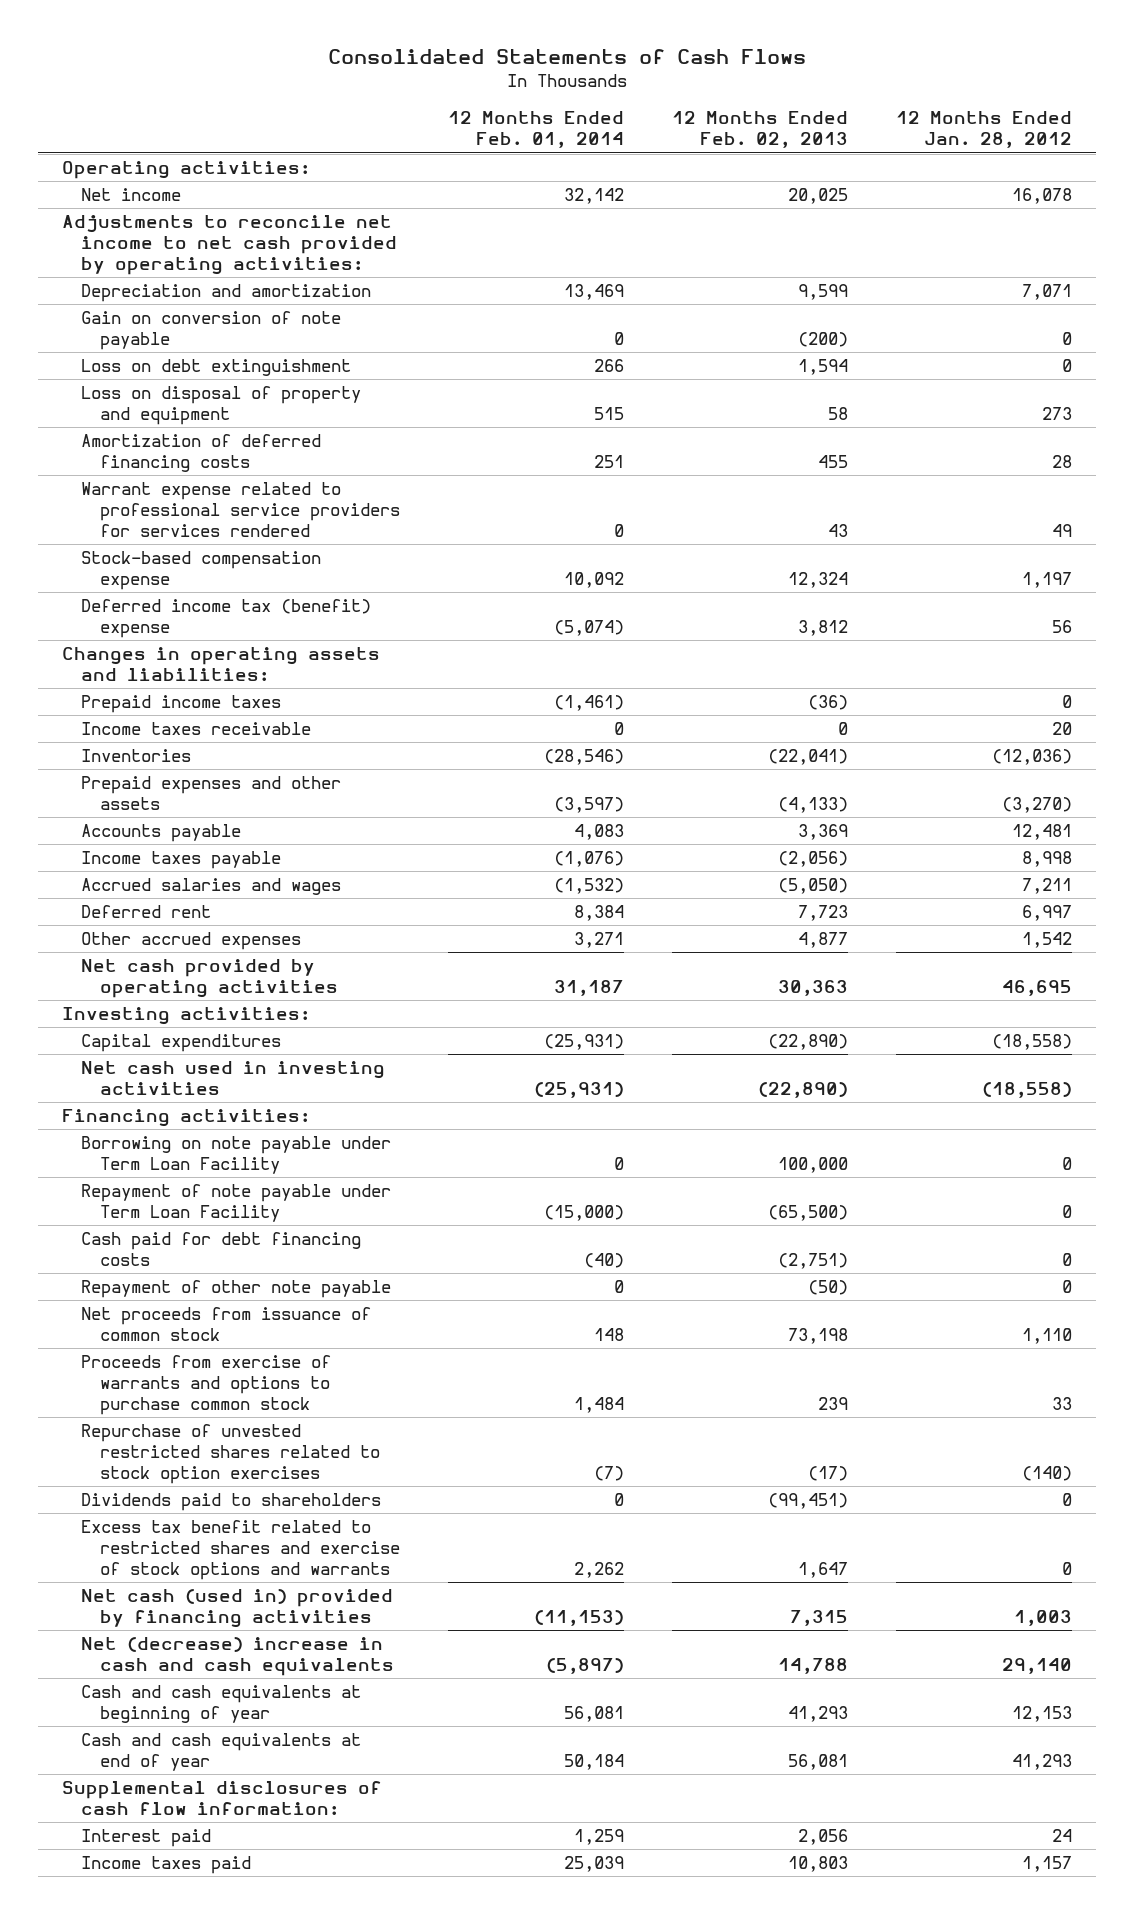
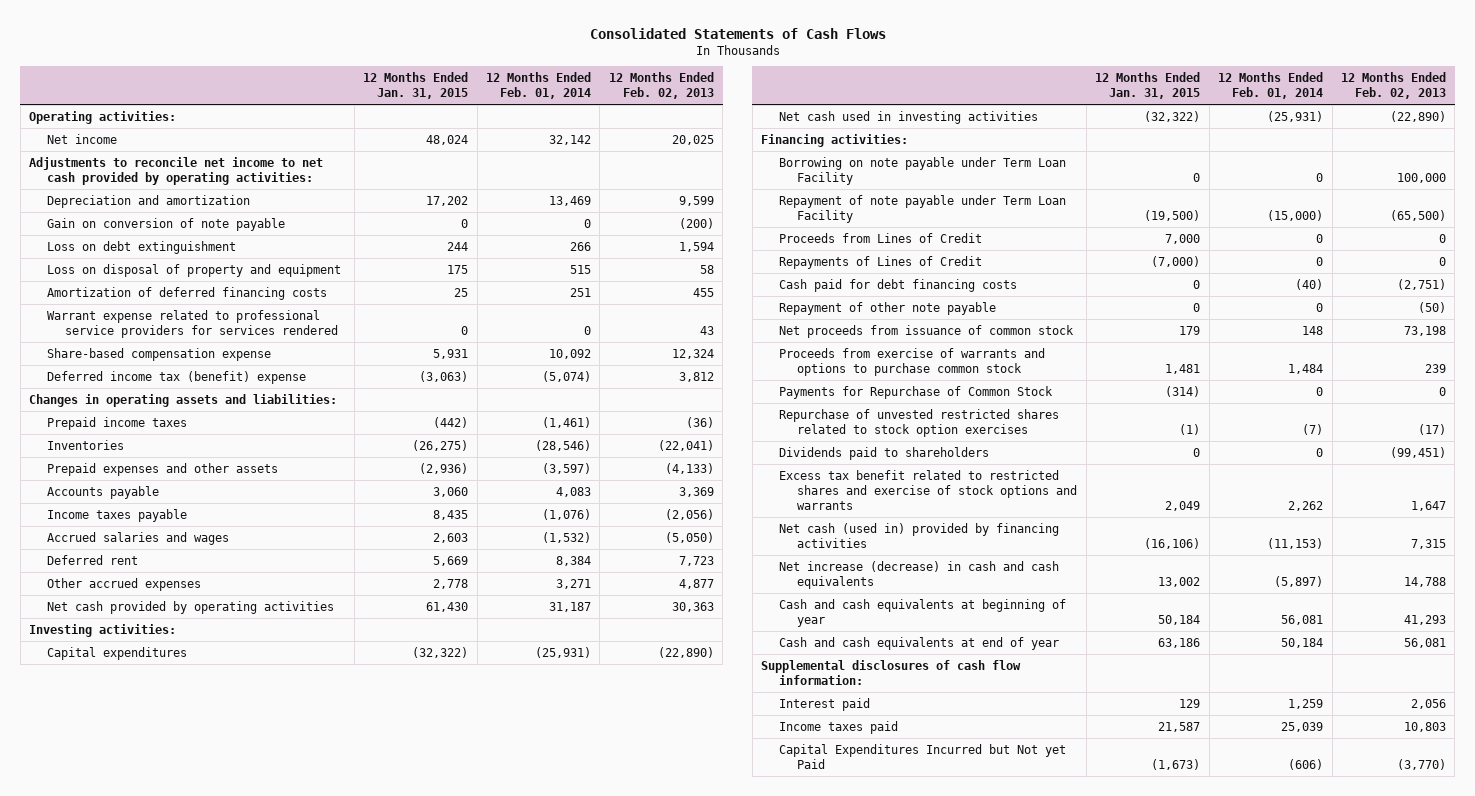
[895,111,1072,149] 12 Months Ended Jan. 28, 2012 -> none
none -> [363,72,469,100] 12 Months Ended Jan. 31, 2015
[80,551,321,591] Stock-based compensation expense -> [47,347,272,361] Share-based compensation expense
[80,722,311,736] Income taxes receivable -> none
none -> [779,232,983,243] Proceeds from Lines of Credit
none -> [779,255,983,269] Repayments of Lines of Credit
none -> [779,385,1054,399] Payments for Repurchase of Common Stock
[80,1637,394,1677] Net (decrease) increase in cash and cash equivalents -> [779,560,1060,589] Net increase (decrease) in cash and cash equivalents
none -> [779,743,1067,769] Capital Expenditures Incurred but Not yet Paid

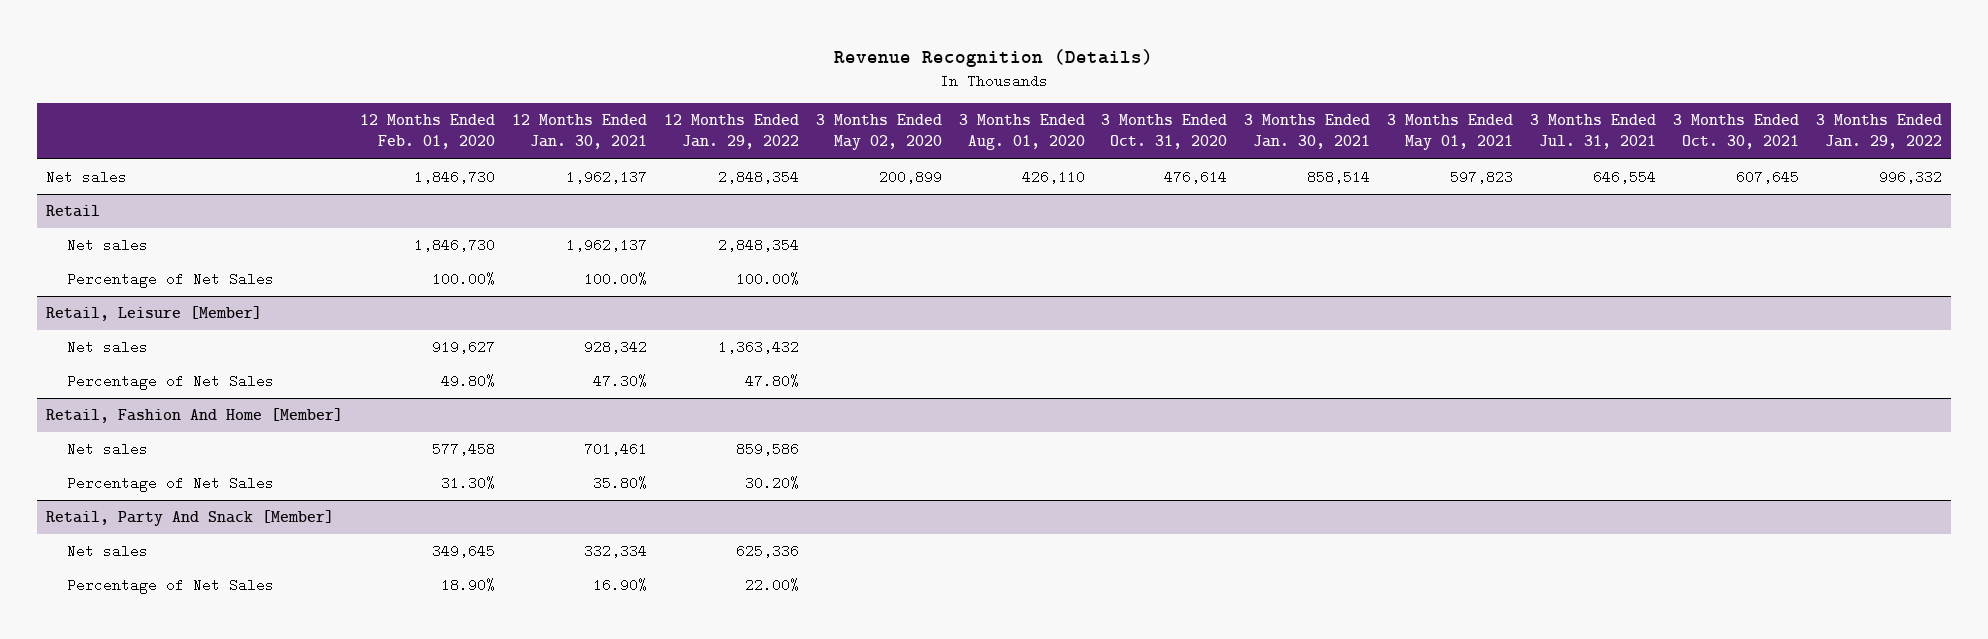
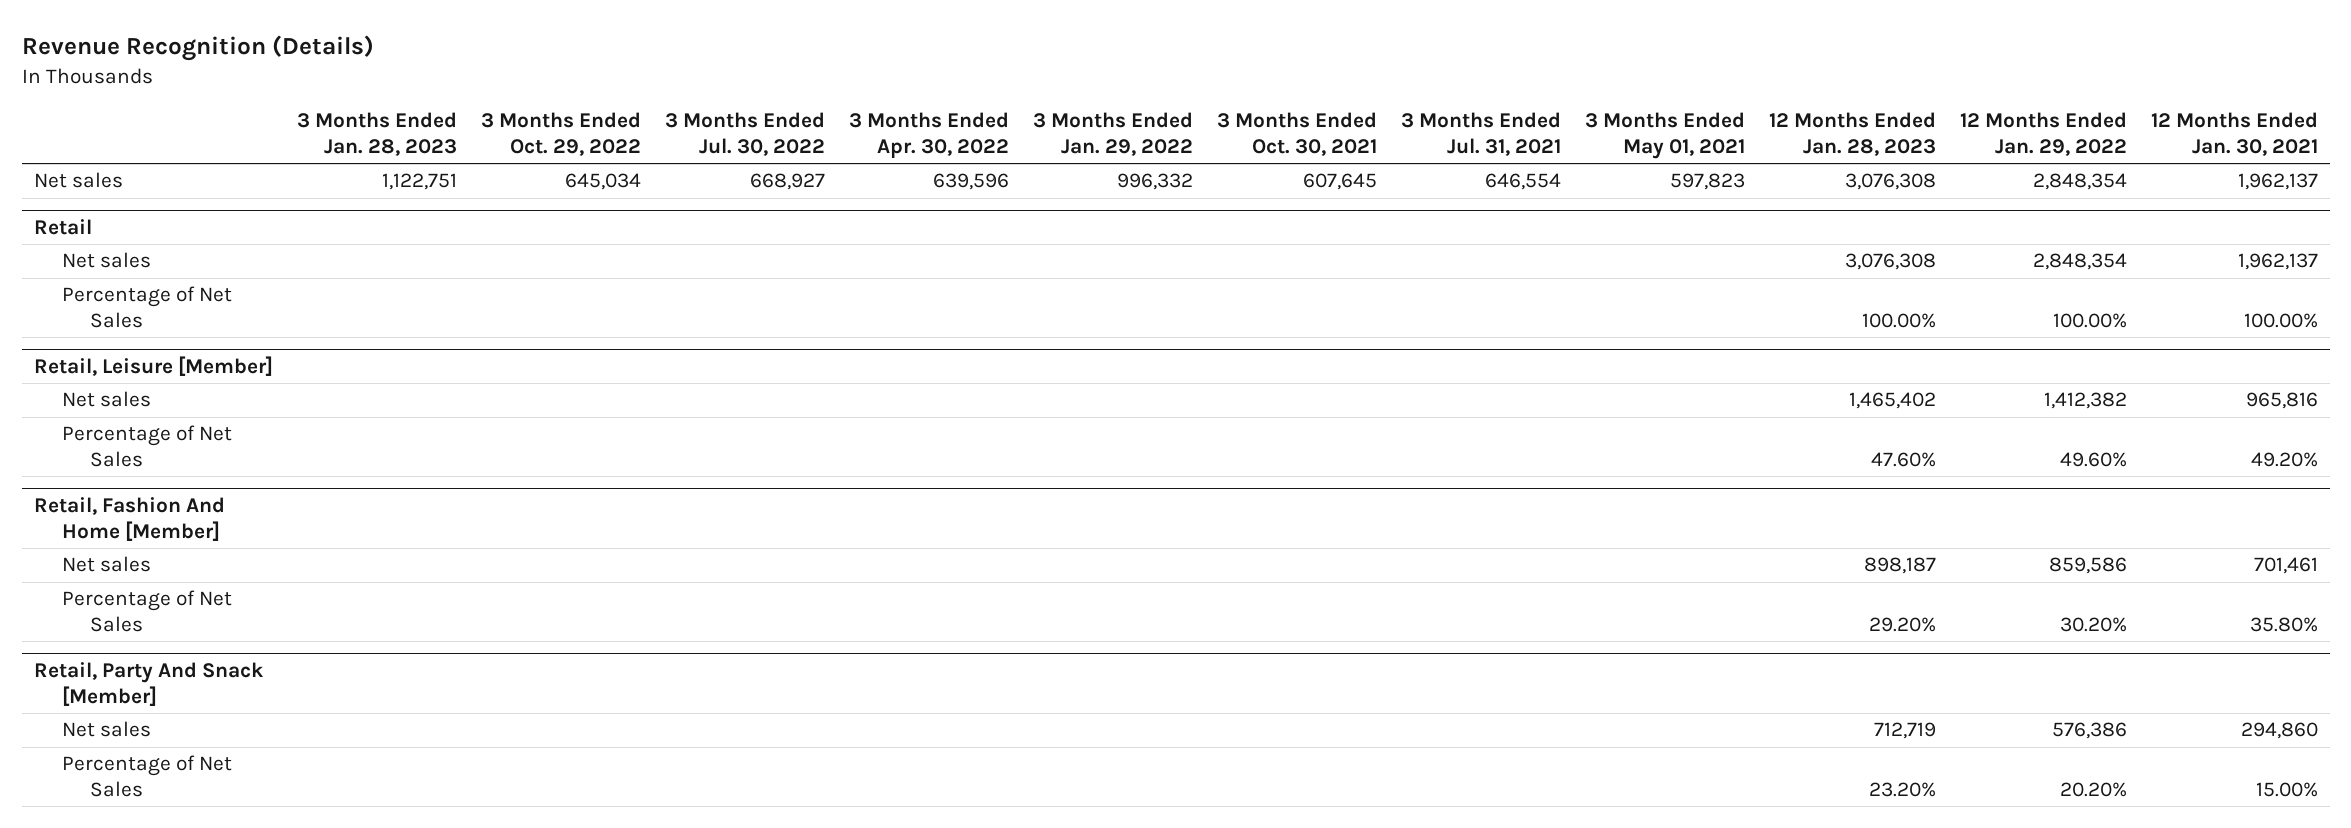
[359,114,495,150] 12 Months Ended Feb. 01, 2020 -> none
[815,114,942,151] 3 Months Ended May 02, 2020 -> none
[958,114,1085,151] 3 Months Ended Aug. 01, 2020 -> none
[1101,114,1228,150] 3 Months Ended Oct. 31, 2020 -> none
[1244,114,1371,150] 3 Months Ended Jan. 30, 2021 -> none
none -> [296,112,457,157] 3 Months Ended Jan. 28, 2023
none -> [480,112,641,157] 3 Months Ended Oct. 29, 2022
none -> [664,112,825,157] 3 Months Ended Jul. 30, 2022
none -> [848,112,1009,159] 3 Months Ended Apr. 30, 2022
none -> [1768,112,1936,157] 12 Months Ended Jan. 28, 2023
[583,340,647,355] 928,342 -> [2245,392,2318,410] 965,816
[717,340,799,355] 1,363,432 -> [2043,392,2127,410] 1,412,382
[592,374,647,389] 47.30% -> [2250,452,2318,468] 49.20%
[744,374,799,389] 47.80% -> [2059,452,2127,468] 49.60%
[583,544,647,559] 332,334 -> [2240,722,2318,740] 294,860
[735,544,799,559] 625,336 -> [2051,722,2127,740] 576,386
[592,578,647,593] 16.90% -> [2255,782,2318,798] 15.00%
[744,578,799,593] 22.00% -> [2059,782,2127,798] 20.20%

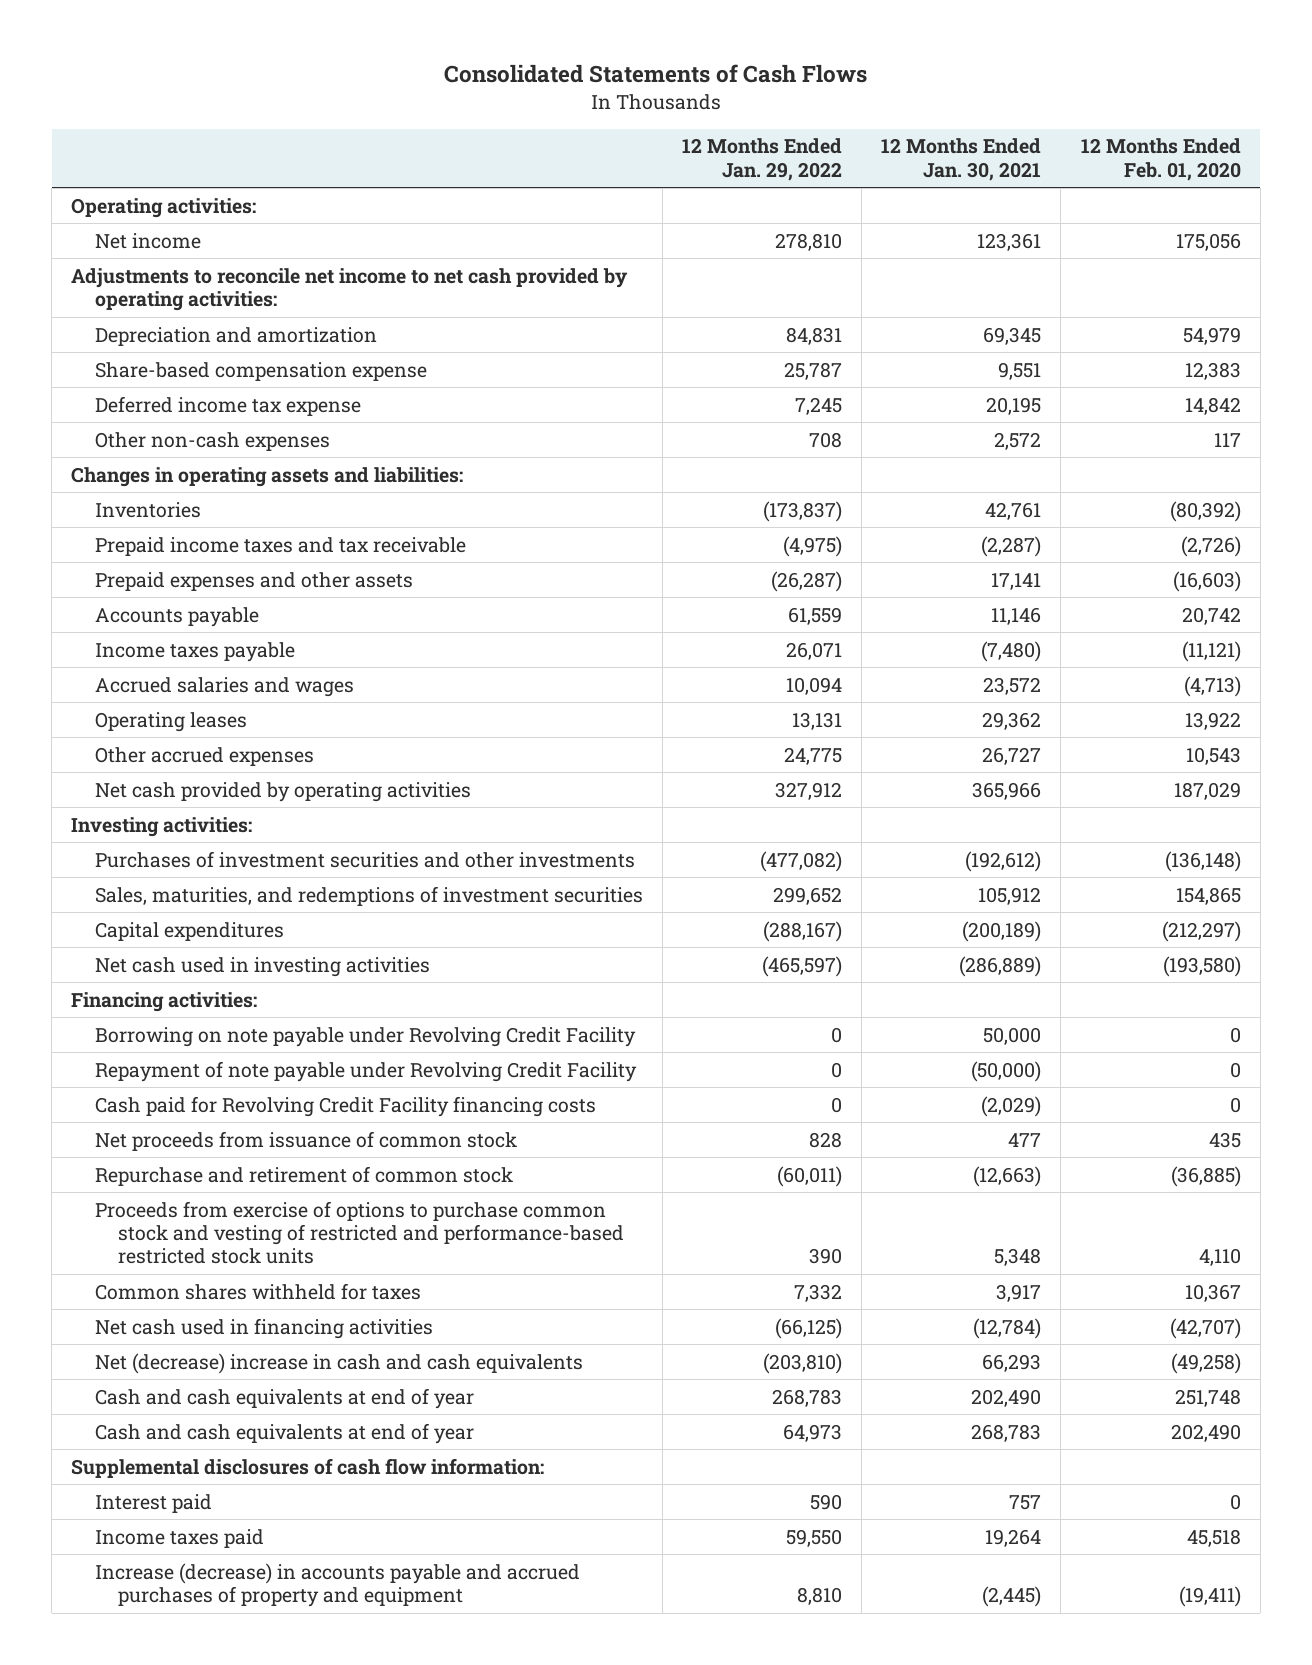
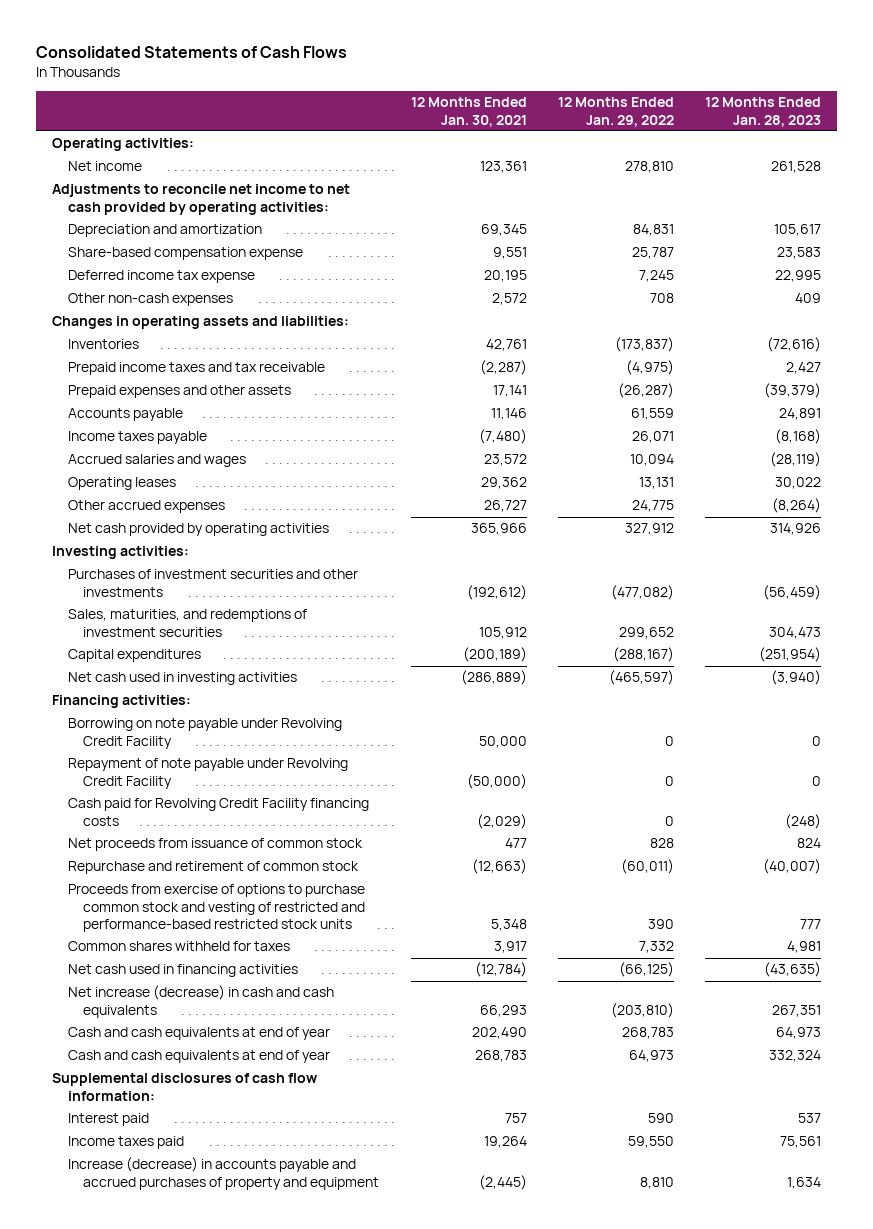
[1080,138,1241,181] 12 Months Ended Feb. 01, 2020 -> none
none -> [705,97,822,127] 12 Months Ended Jan. 28, 2023
[94,1352,583,1374] Net (decrease) increase in cash and cash equivalents -> [67,985,334,1018] Net increase (decrease) in cash and cash equivalents

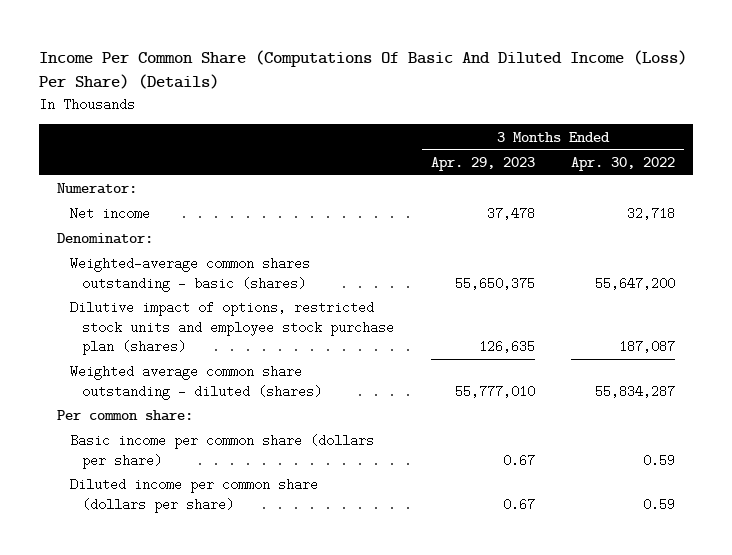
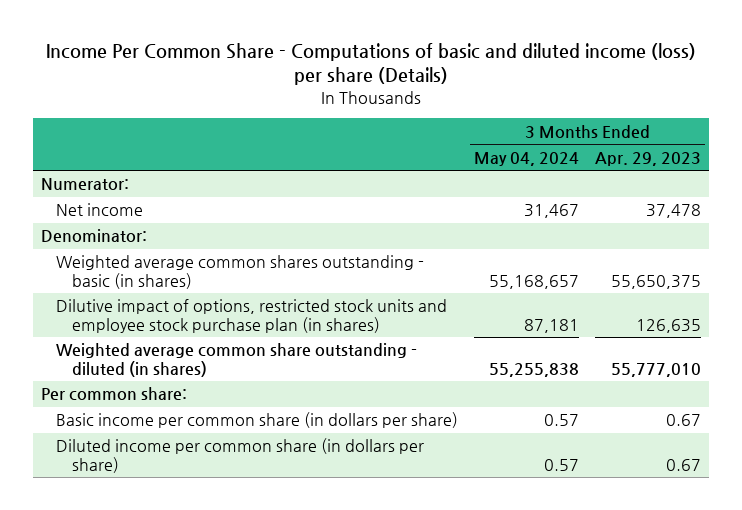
[38,50,687,90] Income Per Common Share (Computations Of Basic And Diluted Income (Loss) Per Share) (Details) -> [46,43,697,86] Income Per Common Share - Computations of basic and diluted income (loss) per share (Details)
[571,156,676,171] Apr. 30, 2022 -> none
none -> [474,151,580,166] May 04, 2024
[69,257,310,292] Weighted-average common shares outstanding - basic (shares) -> [56,255,425,289] Weighted average common shares outstanding - basic (in shares)
[69,301,395,355] Dilutive impact of options, restricted stock units and employee stock purchase plan (shares) -> [56,299,448,333] Dilutive impact of options, restricted stock units and employee stock purchase plan (in shares)
[69,365,323,400] Weighted average common share outstanding - diluted (shares) -> [56,343,418,377] Weighted average common share outstanding - diluted (in shares)
[69,434,374,469] Basic income per common share (dollars per share) -> [56,412,459,429] Basic income per common share (in dollars per share)
[69,478,318,513] Diluted income per common share (dollars per share) -> [56,438,425,473] Diluted income per common share (in dollars per share)

